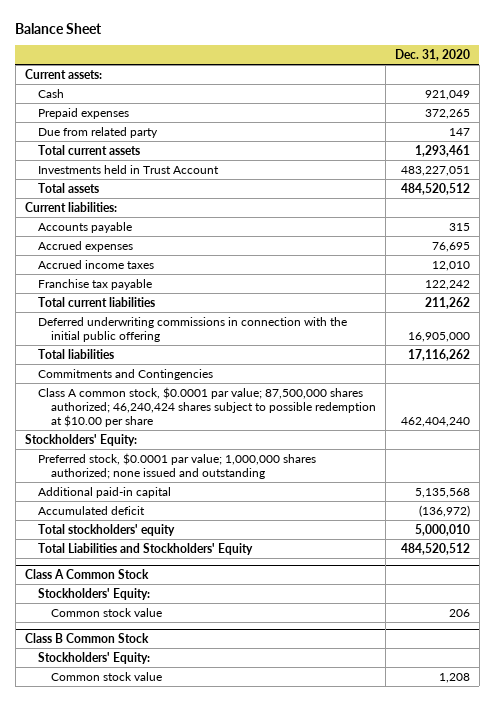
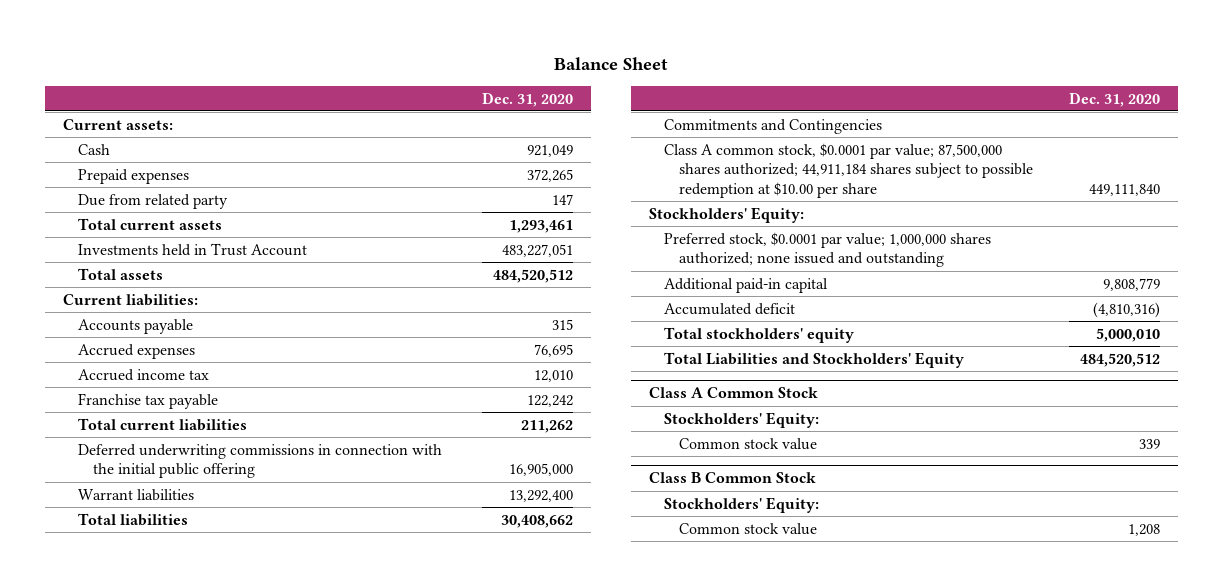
[37,259,154,269] Accrued income taxes -> [77,368,209,381] Accrued income tax
none -> [77,488,194,501] Warrant liabilities
[407,348,470,361] 17,116,262 -> [501,514,574,528] 30,408,662
[37,386,376,428] Class A common stock, $0.0001 par value; 87,500,000 shares authorized; 46,240,424 shares subject to possible redemption at $10.00 per share -> [664,142,1033,199] Class A common stock, $0.0001 par value; 87,500,000 shares authorized; 44,911,184 shares subject to possible redemption at $10.00 per share
[400,417,470,428] 462,404,240 -> [1088,184,1160,197] 449,111,840
[414,487,470,498] 5,135,568 -> [1102,277,1160,291] 9,808,779
[418,504,470,517] (136,972) -> [1092,301,1160,318] (4,810,316)
[448,608,470,617] 206 -> [1138,438,1160,449] 339

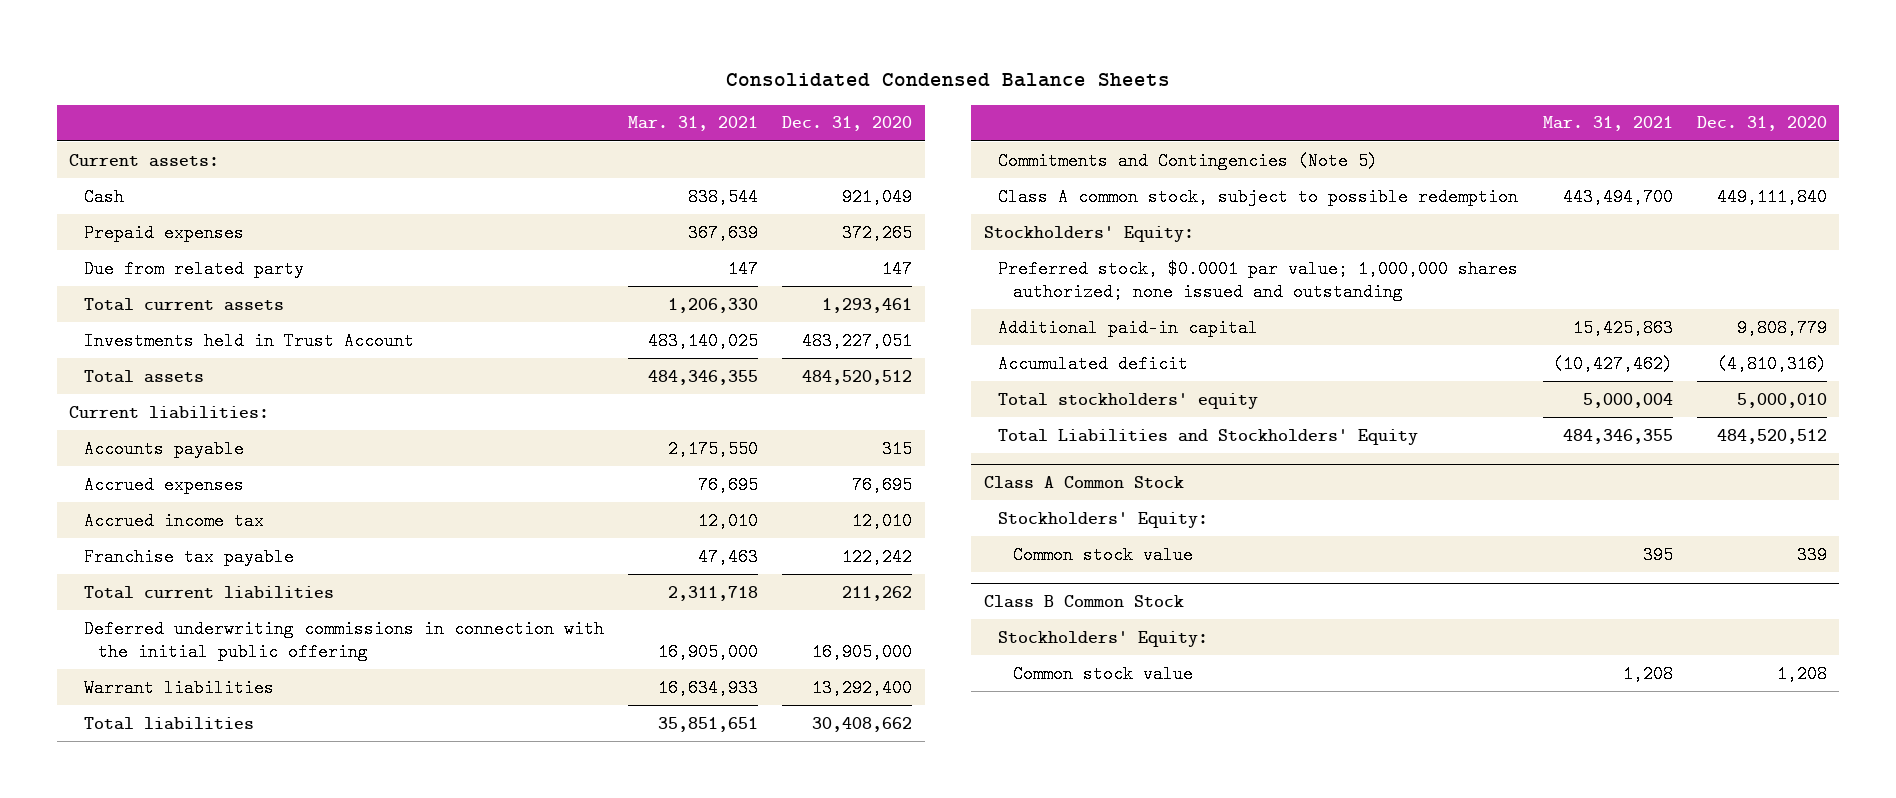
[554,57,669,71] Balance Sheet -> [725,72,1170,87] Consolidated Condensed Balance Sheets
none -> [628,116,759,132] Mar. 31, 2021
[664,118,883,134] Commitments and Contingencies -> [998,151,1379,170] Commitments and Contingencies (Note 5)
[664,142,1033,199] Class A common stock, $0.0001 par value; 87,500,000 shares authorized; 44,911,184 shares subject to possible redemption at $10.00 per share -> [998,187,1519,206] Class A common stock, subject to possible redemption

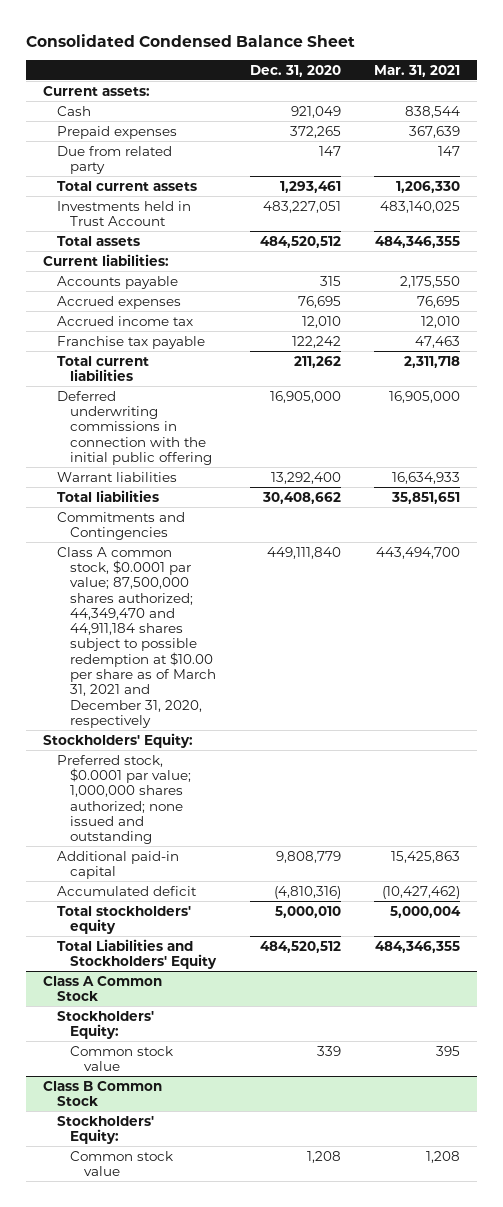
[725,72,1170,87] Consolidated Condensed Balance Sheets -> [26,33,356,47] Consolidated Condensed Balance Sheet
[998,151,1379,170] Commitments and Contingencies (Note 5) -> [56,511,185,540] Commitments and Contingencies
[998,187,1519,206] Class A common stock, subject to possible redemption -> [56,546,217,728] Class A common stock, $0.0001 par value; 87,500,000 shares authorized; 44,349,470 and 44,911,184 shares subject to possible redemption at $10.00 per share as of March 31, 2021 and December 31, 2020, respectively

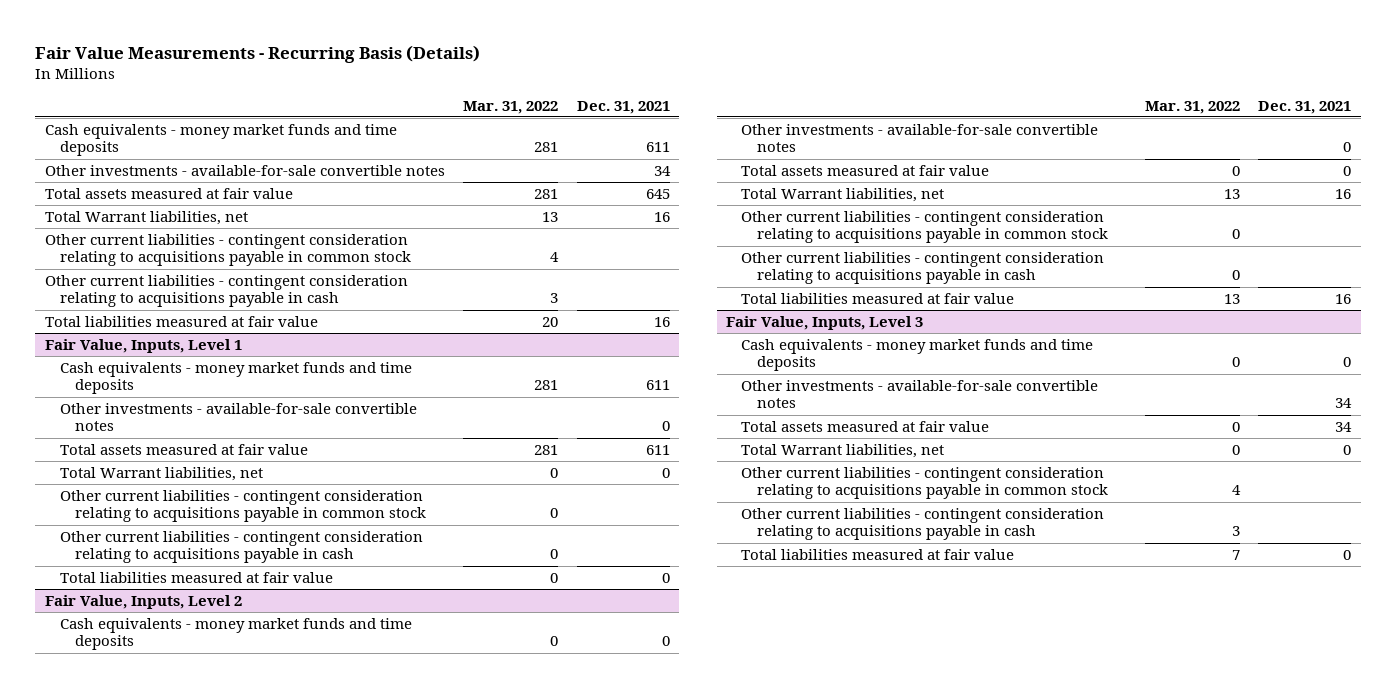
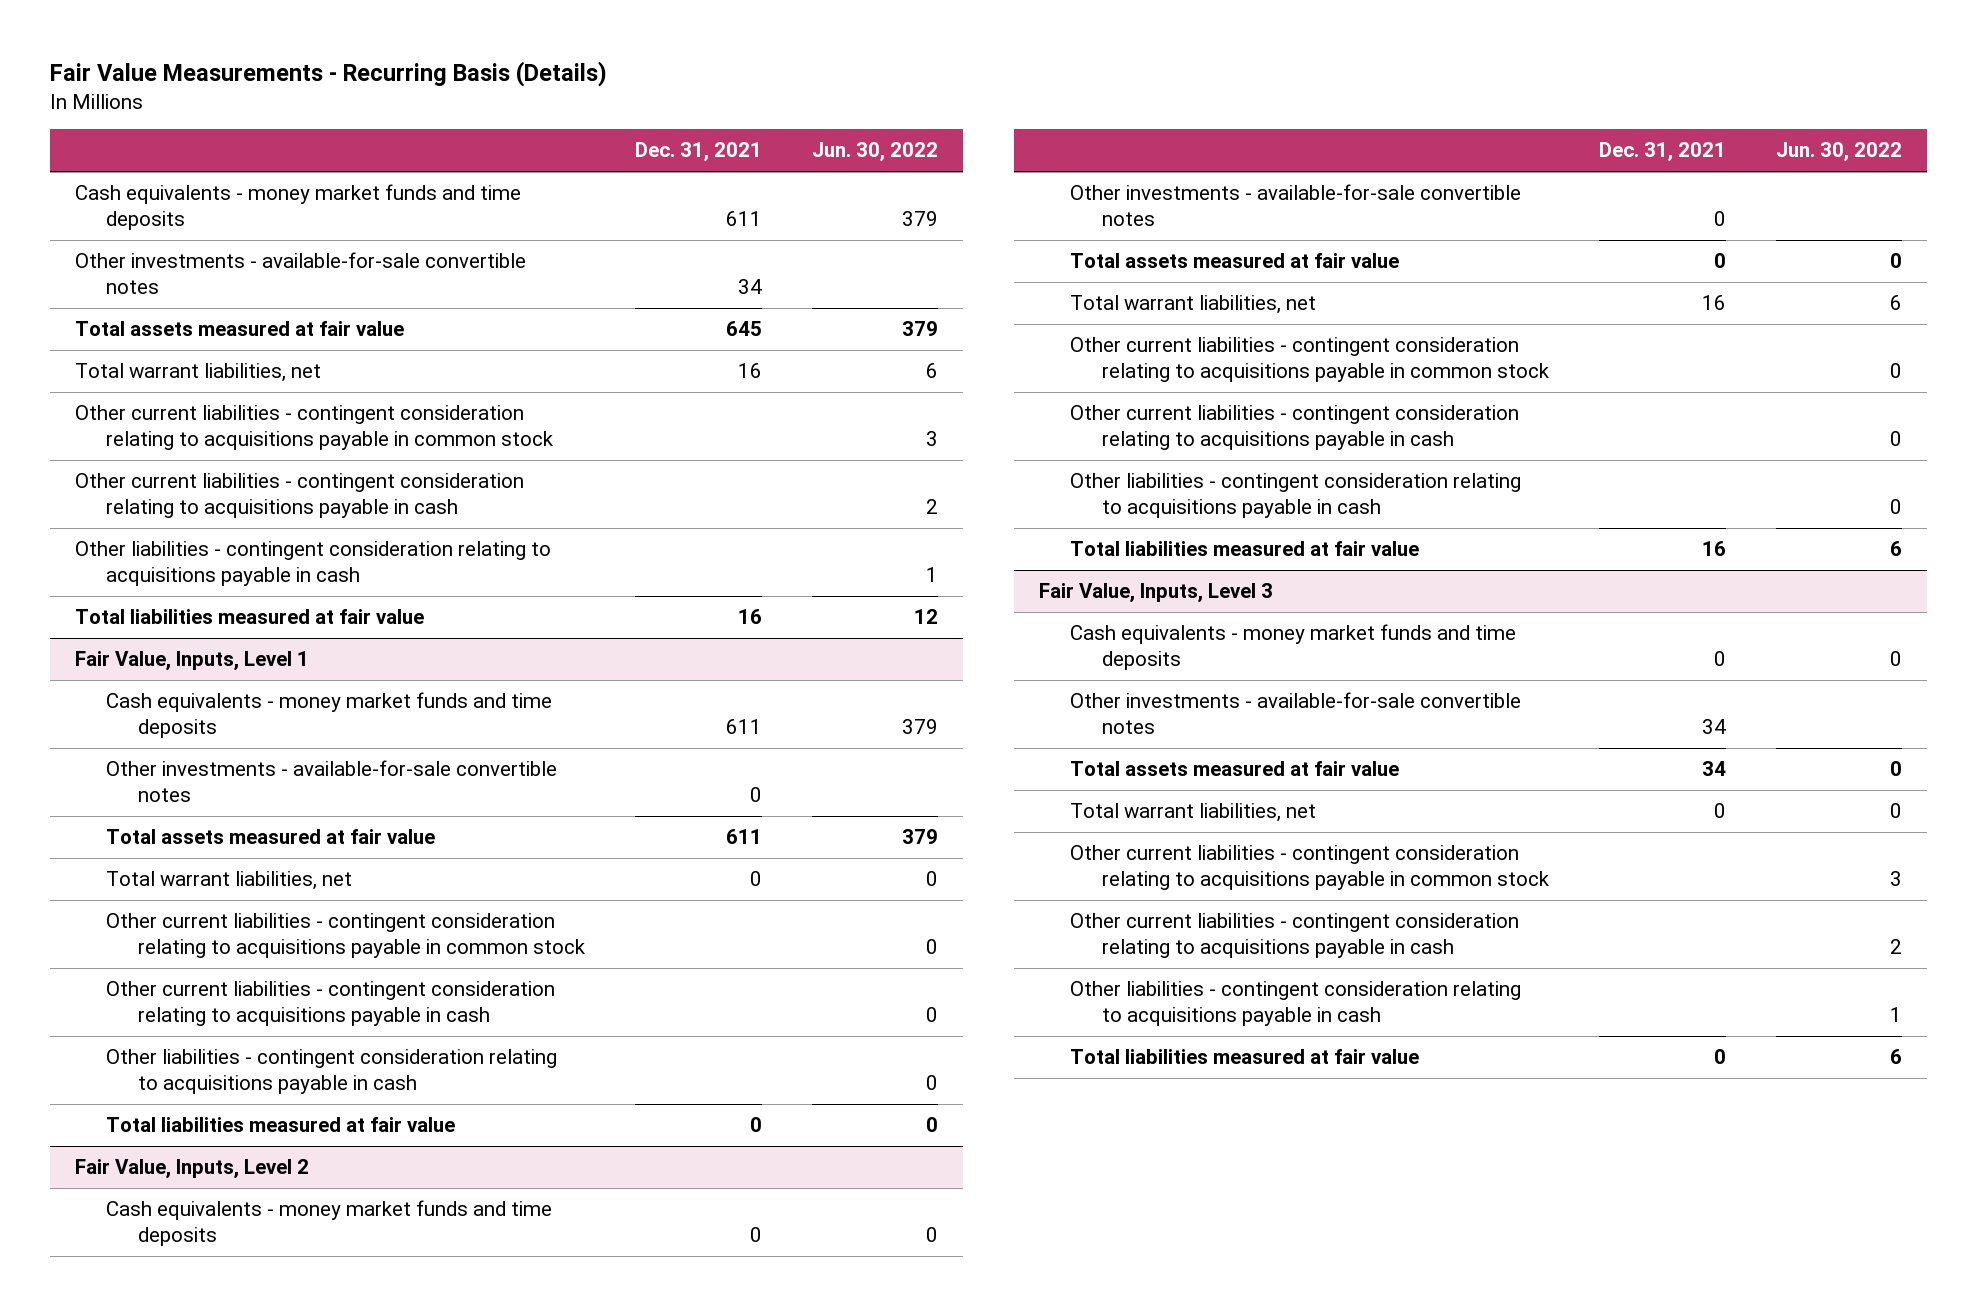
[463,100,559,114] Mar. 31, 2022 -> none
none -> [811,142,938,163] Jun. 30, 2022
[44,210,248,225] Total Warrant liabilities, net -> [74,363,321,383] Total warrant liabilities, net
none -> [74,541,551,587] Other liabilities - contingent consideration relating to acquisitions payable in cash
[59,466,263,481] Total Warrant liabilities, net -> [106,871,353,891] Total warrant liabilities, net
none -> [106,1049,558,1095] Other liabilities - contingent consideration relating to acquisitions payable in cash
[741,187,945,202] Total Warrant liabilities, net -> [1070,295,1317,315] Total warrant liabilities, net
none -> [1070,473,1522,519] Other liabilities - contingent consideration relating to acquisitions payable in cash
[741,443,945,458] Total Warrant liabilities, net -> [1070,803,1317,823] Total warrant liabilities, net
none -> [1070,981,1522,1027] Other liabilities - contingent consideration relating to acquisitions payable in cash

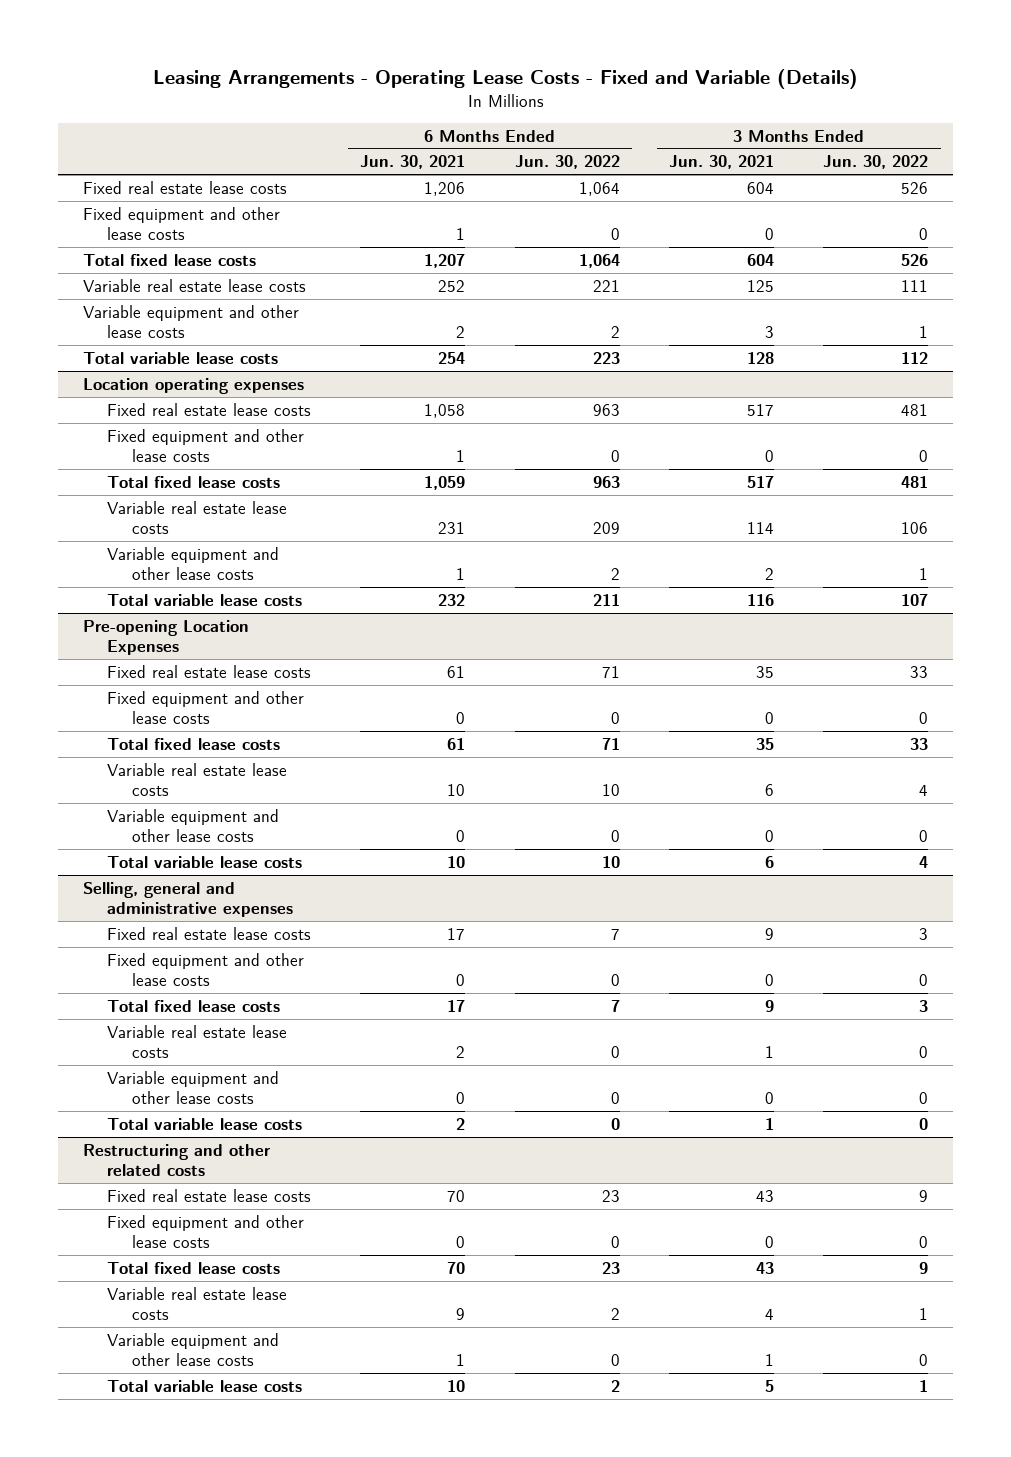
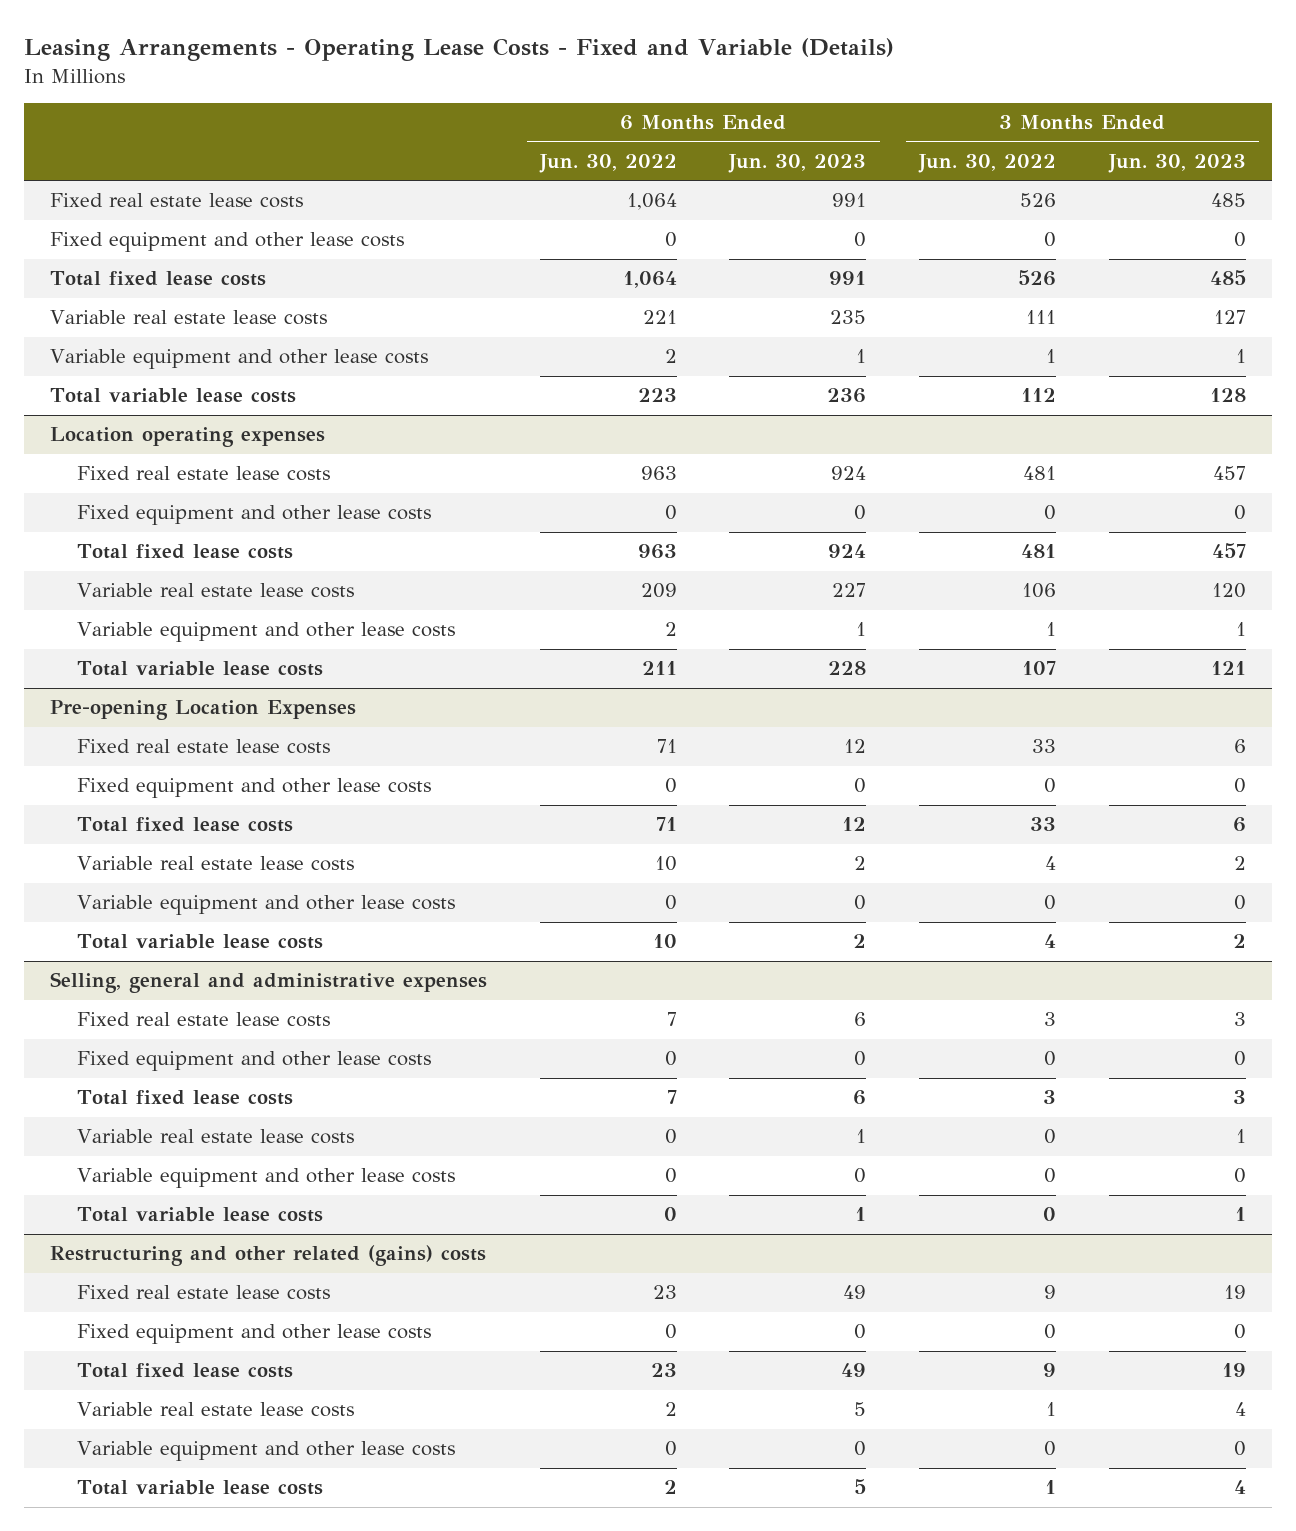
[360,155,466,170] Jun. 30, 2021 -> none
[669,155,775,170] Jun. 30, 2021 -> none
none -> [728,153,867,173] Jun. 30, 2023
none -> [1107,153,1246,173] Jun. 30, 2023
[82,1143,271,1177] Restructuring and other related costs -> [50,1245,487,1267] Restructuring and other related (gains) costs

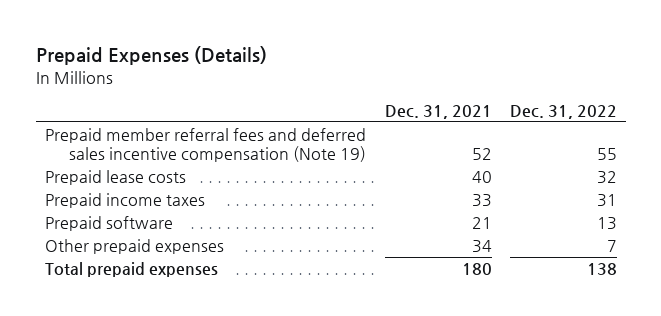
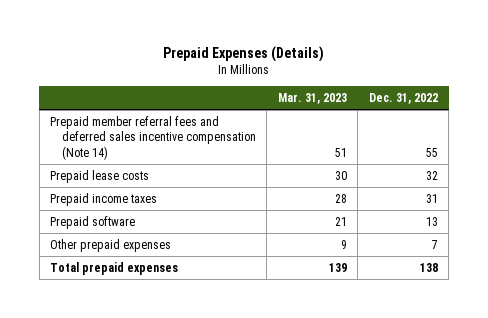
[384,104,492,119] Dec. 31, 2021 -> none
none -> [277,92,347,104] Mar. 31, 2023
[44,128,367,162] Prepaid member referral fees and deferred sales incentive compensation (Note 19) -> [50,115,256,160] Prepaid member referral fees and deferred sales incentive compensation (Note 14)

